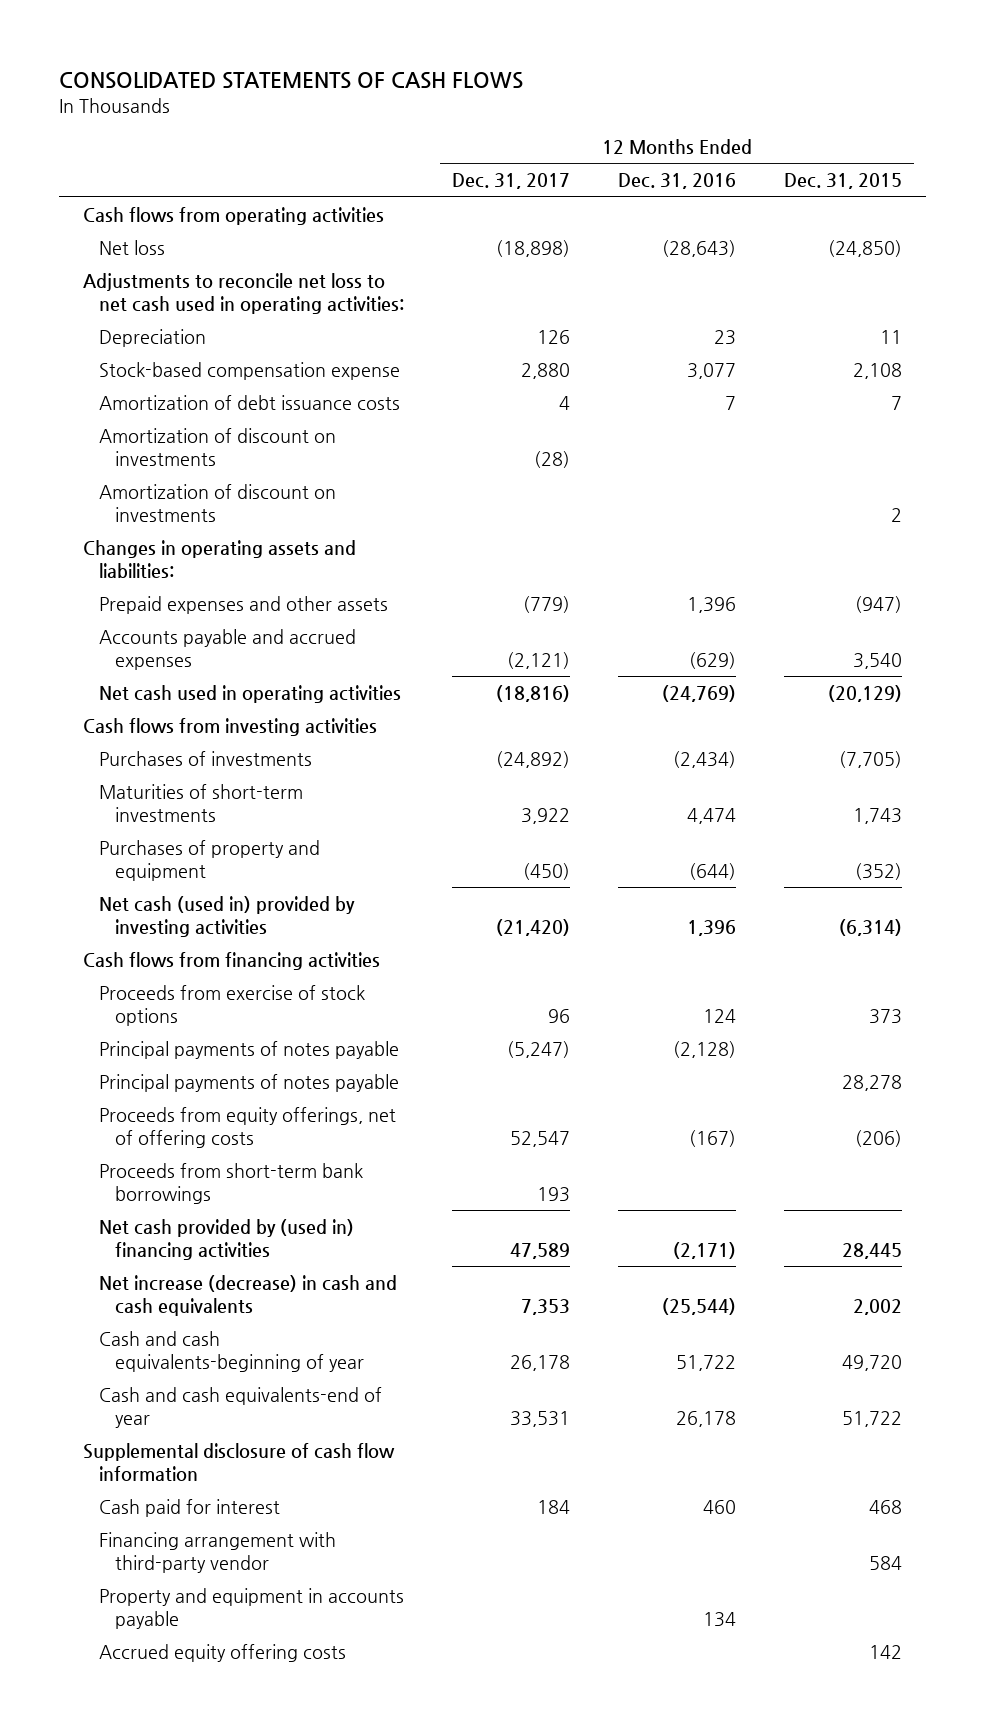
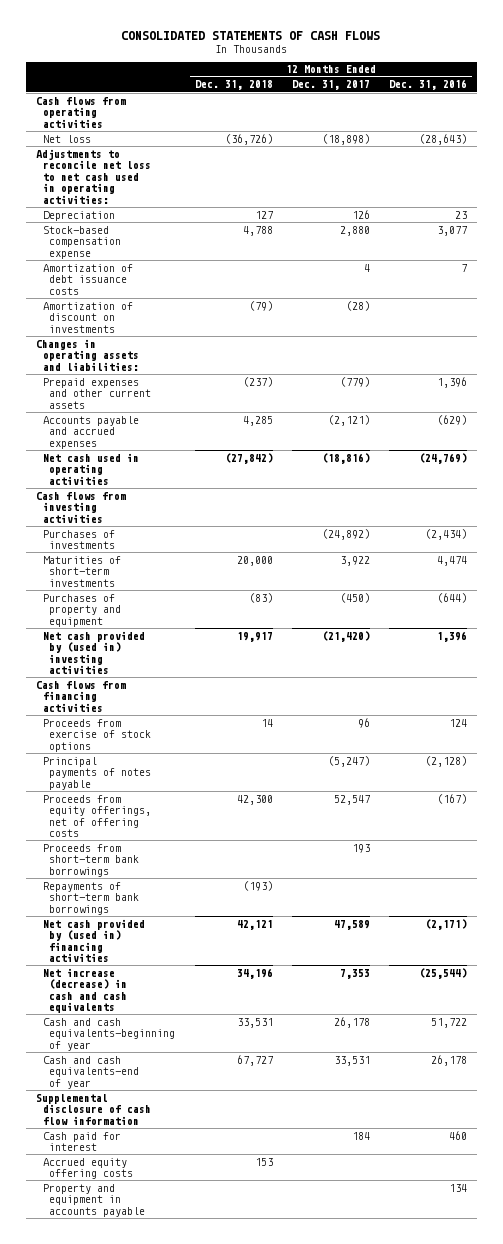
[783,173,902,190] Dec. 31, 2015 -> none
none -> [194,80,273,91] Dec. 31, 2018
[99,484,337,523] Amortization of discount on investments -> none
[99,596,389,615] Prepaid expenses and other assets -> [42,377,152,409] Prepaid expenses and other current assets
[99,896,356,938] Net cash (used in) provided by investing activities -> [42,630,145,675] Net cash provided by (used in) investing activities
[99,1074,400,1093] Principal payments of notes payable -> none
none -> [42,881,140,915] Repayments of short-term bank borrowings
[99,1532,337,1574] Financing arrangement with third-party vendor -> none
[99,1588,405,1630] Property and equipment in accounts payable -> [42,1183,146,1217] Property and equipment in accounts payable

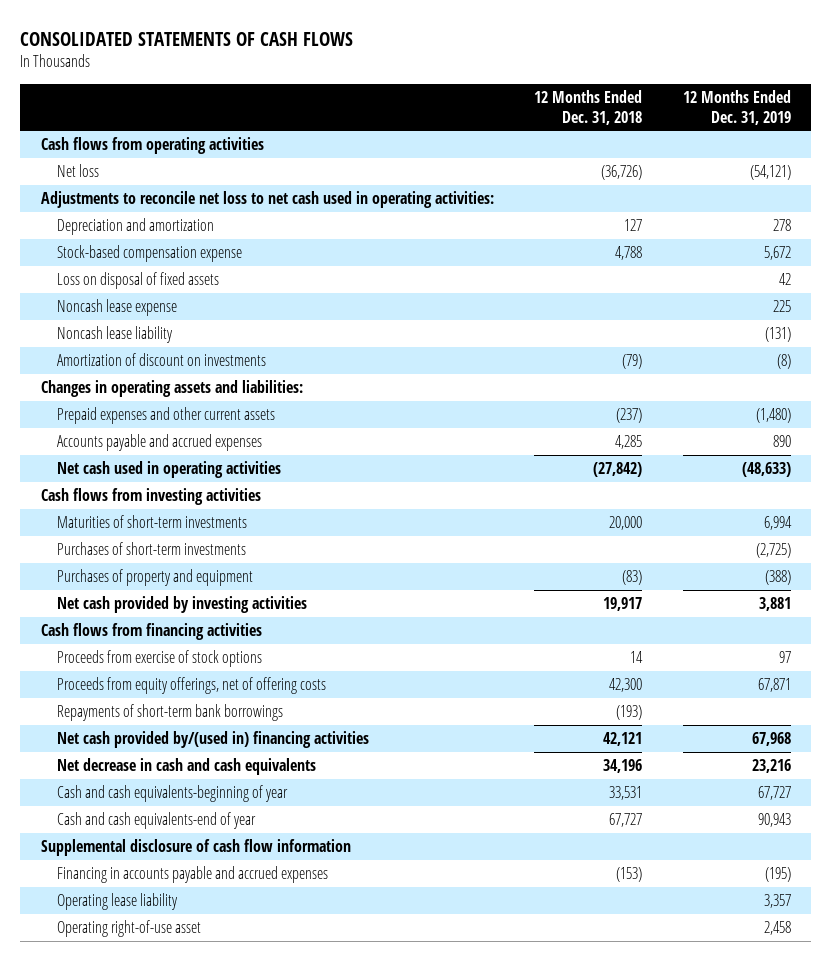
[291,80,370,91] Dec. 31, 2017 -> none
[389,79,468,91] Dec. 31, 2016 -> none
none -> [682,90,791,125] 12 Months Ended Dec. 31, 2019
[42,210,115,221] Depreciation -> [57,218,215,236] Depreciation and amortization
[42,263,133,295] Amortization of debt issuance costs -> none
none -> [57,272,220,290] Loss on disposal of fixed assets
none -> [57,299,178,317] Noncash lease expense
none -> [57,326,174,344] Noncash lease liability
[42,529,116,550] Purchases of investments -> none
none -> [57,542,247,556] Purchases of short-term investments
[42,630,145,675] Net cash provided by (used in) investing activities -> [57,596,308,614] Net cash provided by investing activities
[42,756,152,790] Principal payments of notes payable -> none
[42,843,140,877] Proceeds from short-term bank borrowings -> none
[42,918,145,963] Net cash provided by (used in) financing activities -> [57,731,370,749] Net cash provided by/(used in) financing activities
[42,967,128,1014] Net increase (decrease) in cash and cash equivalents -> [57,758,317,776] Net decrease in cash and cash equivalents
[42,1131,121,1152] Cash paid for interest -> none
[42,1157,134,1180] Accrued equity offering costs -> none
[42,1183,146,1217] Property and equipment in accounts payable -> none
none -> [57,866,329,884] Financing in accounts payable and accrued expenses
none -> [57,893,179,911] Operating lease liability
none -> [57,920,202,938] Operating right-of-use asset

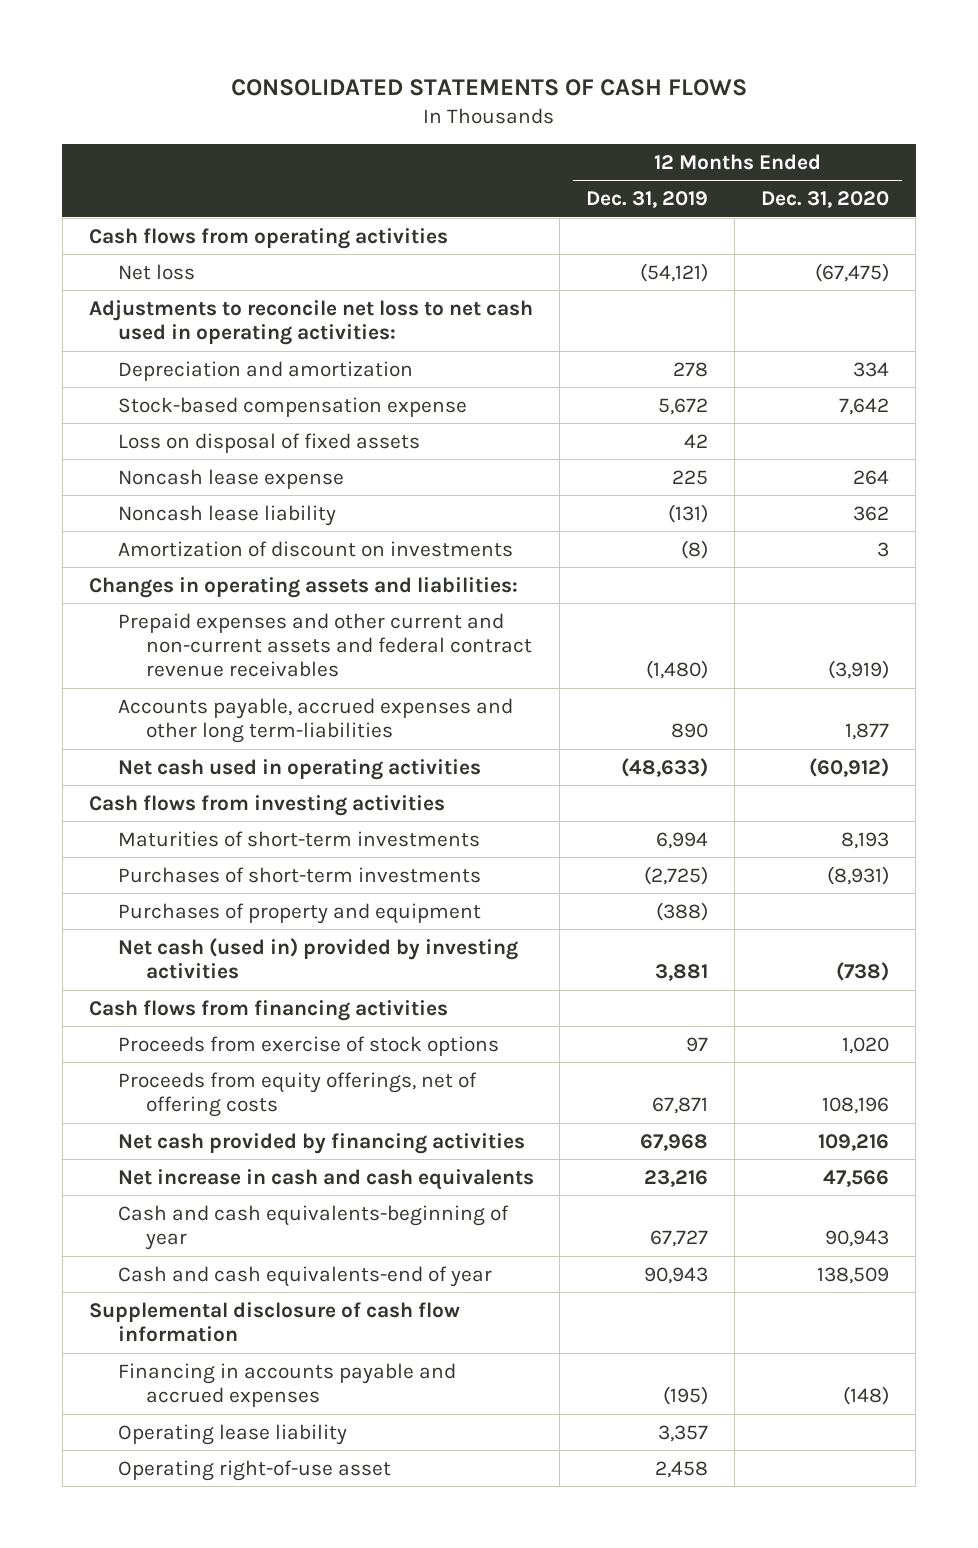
[534,90,643,125] 12 Months Ended Dec. 31, 2018 -> none
none -> [761,191,890,209] Dec. 31, 2020
[57,407,276,425] Prepaid expenses and other current assets -> [117,612,533,678] Prepaid expenses and other current and non-current assets and federal contract revenue receivables
[57,434,263,452] Accounts payable and accrued expenses -> [117,697,513,744] Accounts payable, accrued expenses and other long term-liabilities
[57,596,308,614] Net cash provided by investing activities -> [117,937,518,980] Net cash (used in) provided by investing activities
[57,704,284,722] Repayments of short-term bank borrowings -> none
[57,731,370,749] Net cash provided by/(used in) financing activities -> [117,1132,525,1154] Net cash provided by financing activities
[57,758,317,776] Net decrease in cash and cash equivalents -> [117,1168,534,1190] Net increase in cash and cash equivalents

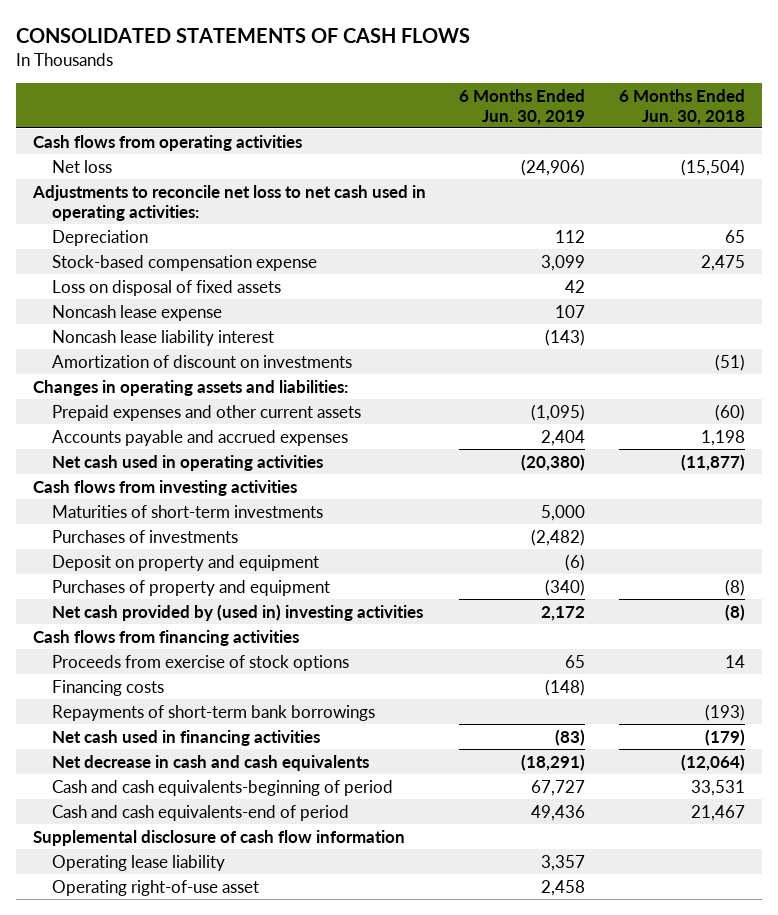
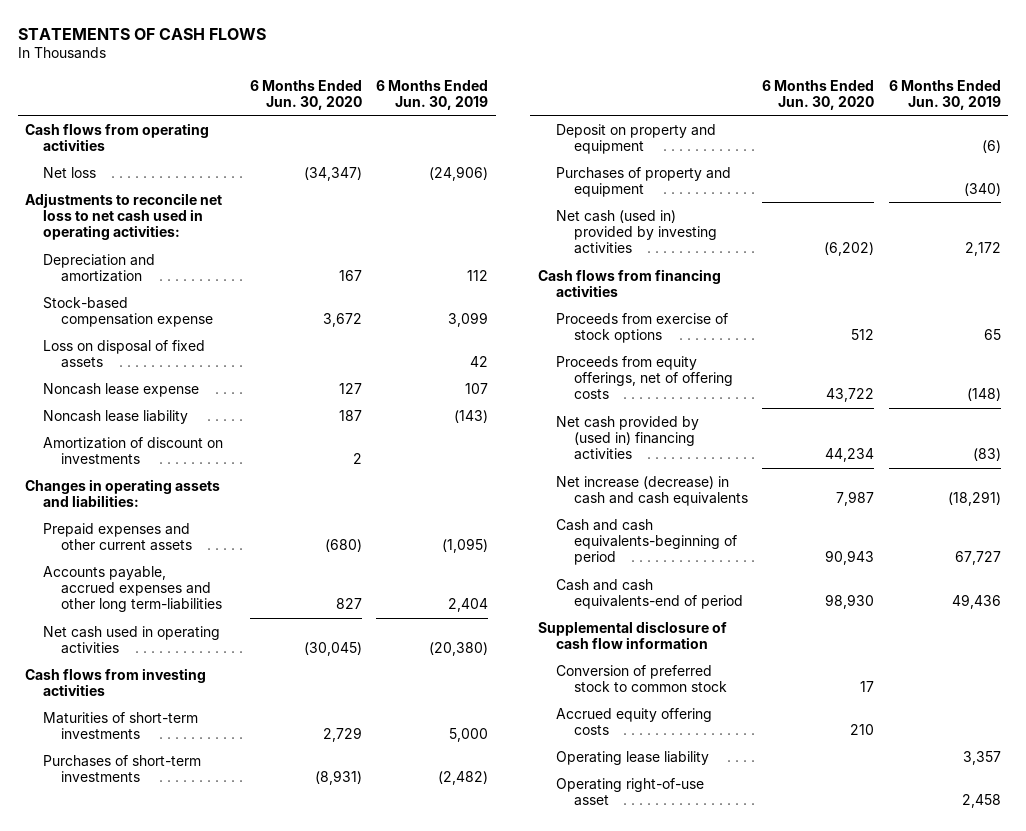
[15,27,470,43] CONSOLIDATED STATEMENTS OF CASH FLOWS -> [18,27,267,40] STATEMENTS OF CASH FLOWS
[618,88,745,125] 6 Months Ended Jun. 30, 2018 -> none
none -> [249,79,362,111] 6 Months Ended Jun. 30, 2020
[52,229,149,246] Depreciation -> [43,253,156,282] Depreciation and amortization
[52,329,275,346] Noncash lease liability interest -> [43,409,189,424] Noncash lease liability
[52,429,349,446] Accounts payable and accrued expenses -> [43,565,223,613] Accounts payable, accrued expenses and other long term-liabilities
[52,529,239,543] Purchases of investments -> [43,754,202,782] Purchases of short-term investments
[52,603,424,621] Net cash provided by (used in) investing activities -> [555,209,717,255] Net cash (used in) provided by investing activities
[52,704,376,721] Repayments of short-term bank borrowings -> none
[52,679,165,696] Financing costs -> [555,355,733,400] Proceeds from equity offerings, net of offering costs
[52,729,321,746] Net cash used in financing activities -> [555,415,699,461] Net cash provided by (used in) financing activities
[52,754,370,771] Net decrease in cash and cash equivalents -> [555,475,748,506] Net increase (decrease) in cash and cash equivalents
none -> [555,664,727,692] Conversion of preferred stock to common stock
none -> [555,707,712,735] Accrued equity offering costs

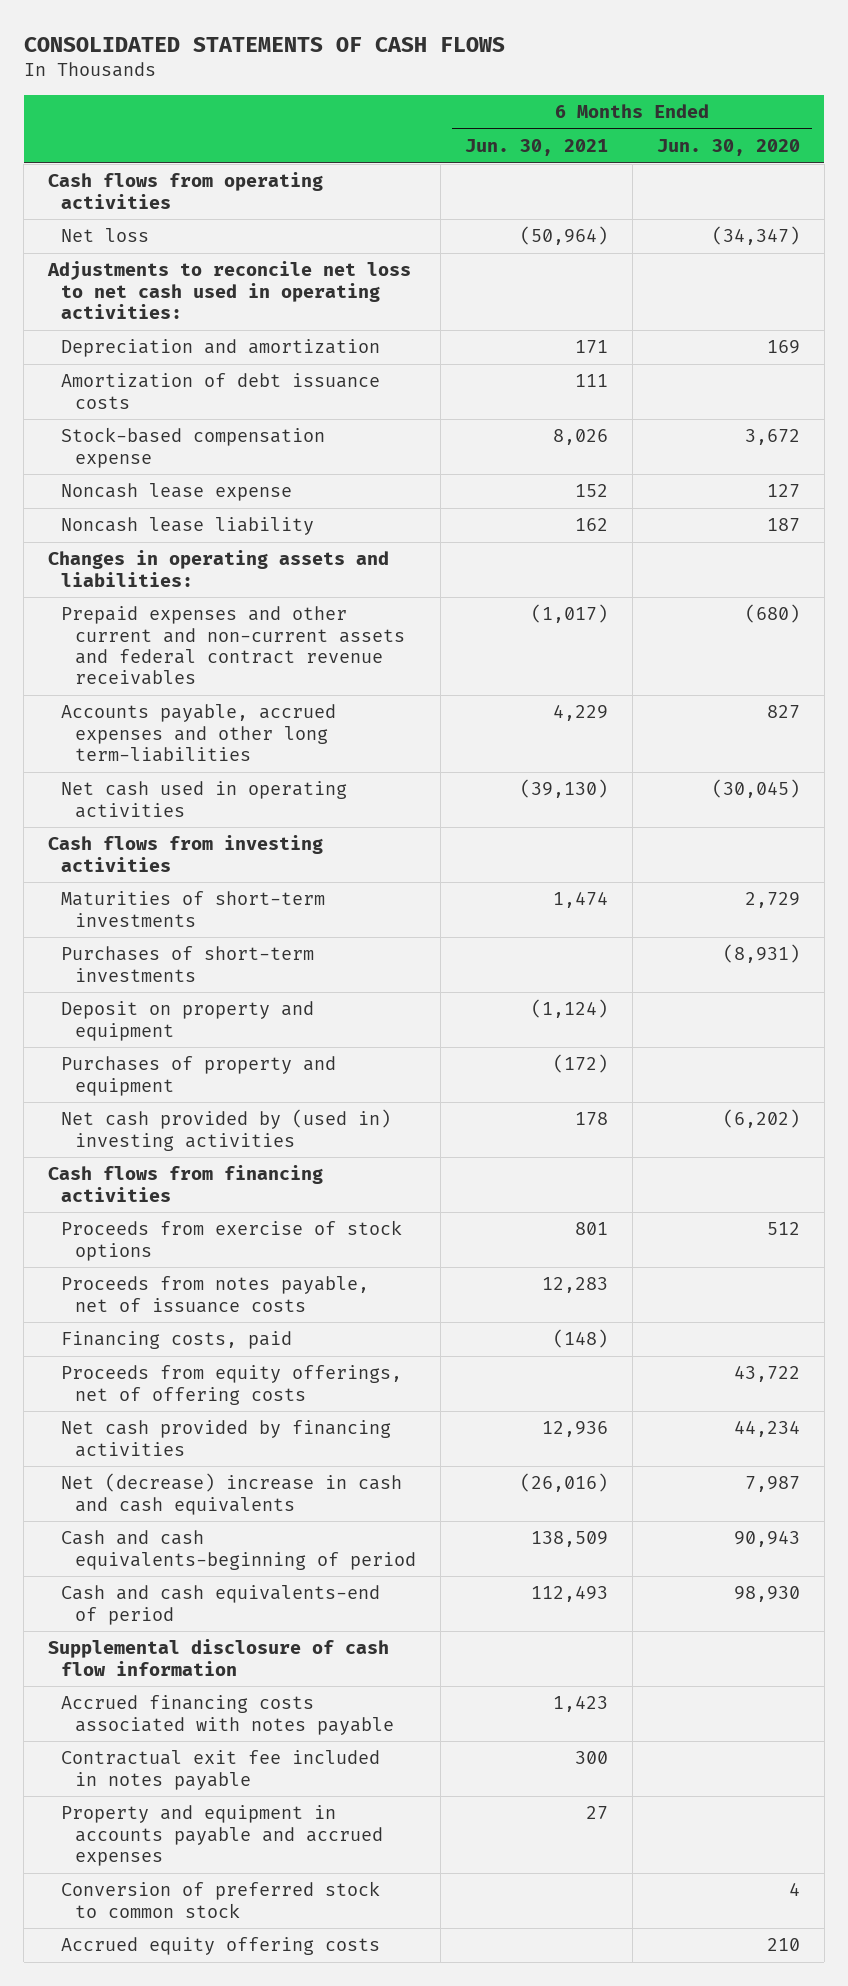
[18,27,267,40] STATEMENTS OF CASH FLOWS -> [23,36,505,52] CONSOLIDATED STATEMENTS OF CASH FLOWS
[376,79,489,111] 6 Months Ended Jun. 30, 2019 -> none
none -> [464,139,608,157] Jun. 30, 2021
[338,269,362,281] 167 -> [766,340,800,355] 169
none -> [61,373,381,409] Amortization of debt issuance costs
[43,339,206,368] Loss on disposal of fixed assets -> none
[43,436,224,464] Amortization of discount on investments -> none
[43,522,193,551] Prepaid expenses and other current assets -> [61,606,405,685] Prepaid expenses and other current and non-current assets and federal contract revenue receivables
[555,209,717,255] Net cash (used in) provided by investing activities -> [61,1109,392,1151] Net cash provided by (used in) investing activities
none -> [61,1276,370,1313] Proceeds from notes payable, net of issuance costs
none -> [61,1331,293,1350] Financing costs, paid
[555,415,699,461] Net cash provided by (used in) financing activities -> [61,1420,392,1457] Net cash provided by financing activities
[555,475,748,506] Net increase (decrease) in cash and cash equivalents -> [61,1473,403,1515] Net (decrease) increase in cash and cash equivalents
none -> [61,1695,394,1735] Accrued financing costs associated with notes payable
none -> [61,1750,381,1790] Contractual exit fee included in notes payable
none -> [61,1805,383,1866] Property and equipment in accounts payable and accrued expenses
[860,680,875,692] 17 -> [788,1883,800,1897] 4
[555,750,709,765] Operating lease liability -> none
[555,777,704,806] Operating right-of-use asset -> none

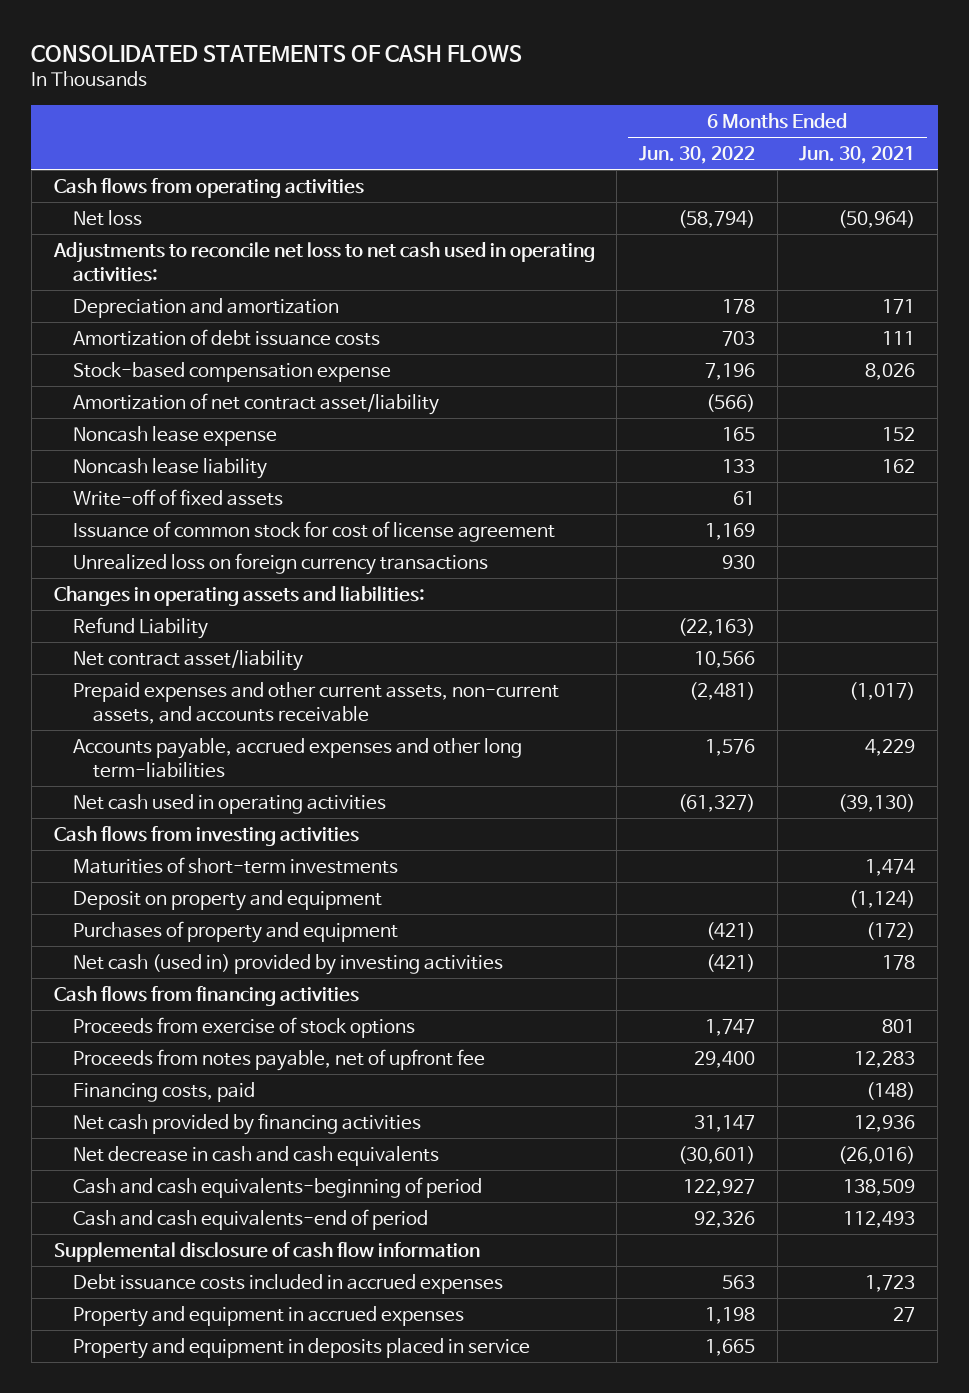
[656,139,800,157] Jun. 30, 2020 -> none
none -> [639,145,756,164] Jun. 30, 2022
none -> [73,392,440,415] Amortization of net contract asset/liability
none -> [73,488,284,506] Write-off of fixed assets
none -> [73,520,556,542] Issuance of common stock for cost of license agreement
none -> [73,552,489,575] Unrealized loss on foreign currency transactions
none -> [73,616,209,639] Refund Liability
none -> [73,649,304,671] Net contract asset/liability
[61,606,405,685] Prepaid expenses and other current and non-current assets and federal contract revenue receivables -> [73,681,560,724] Prepaid expenses and other current assets, non-current assets, and accounts receivable
[61,946,315,982] Purchases of short-term investments -> none
[61,1109,392,1151] Net cash provided by (used in) investing activities -> [73,953,504,975] Net cash (used in) provided by investing activities
[61,1276,370,1313] Proceeds from notes payable, net of issuance costs -> [73,1048,486,1071] Proceeds from notes payable, net of upfront fee
[61,1365,403,1405] Proceeds from equity offerings, net of offering costs -> none
[61,1473,403,1515] Net (decrease) increase in cash and cash equivalents -> [73,1145,440,1166] Net decrease in cash and cash equivalents
[61,1695,394,1735] Accrued financing costs associated with notes payable -> none
[61,1750,381,1790] Contractual exit fee included in notes payable -> none
[61,1881,381,1918] Conversion of preferred stock to common stock -> none
[61,1937,381,1956] Accrued equity offering costs -> none
none -> [73,1273,504,1294] Debt issuance costs included in accrued expenses
[61,1805,383,1866] Property and equipment in accounts payable and accrued expenses -> [73,1305,465,1327] Property and equipment in accrued expenses
none -> [73,1337,531,1359] Property and equipment in deposits placed in service

